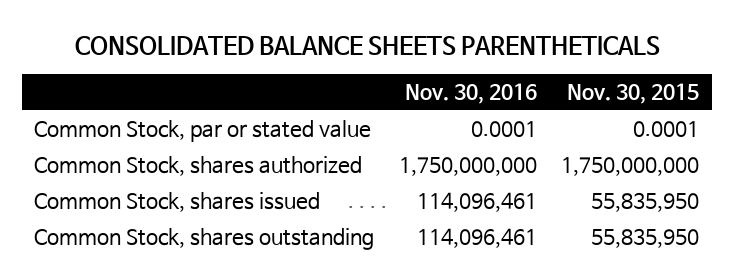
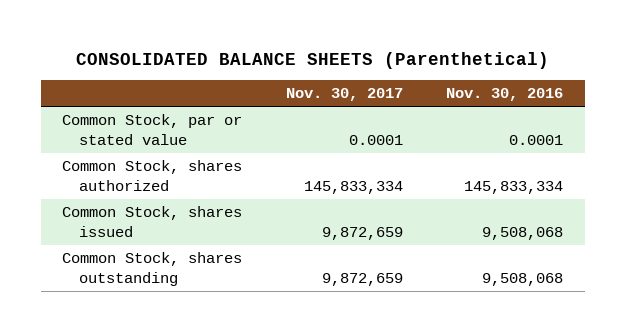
[74,35,660,55] CONSOLIDATED BALANCE SHEETS PARENTHETICALS -> [75,51,549,69] CONSOLIDATED BALANCE SHEETS (Parenthetical)
[567,83,700,105] Nov. 30, 2015 -> none
none -> [285,88,403,102] Nov. 30, 2017
[398,157,537,177] 1,750,000,000 -> [464,181,564,195] 145,833,334
[416,192,537,213] 114,096,461 -> [482,227,564,241] 9,508,068
[416,228,537,249] 114,096,461 -> [482,273,564,287] 9,508,068

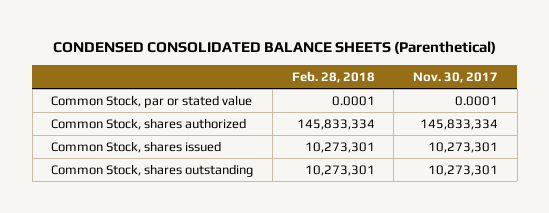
[75,51,549,69] CONSOLIDATED BALANCE SHEETS (Parenthetical) -> [52,41,496,55] CONDENSED CONSOLIDATED BALANCE SHEETS (Parenthetical)
[446,88,564,102] Nov. 30, 2016 -> none
none -> [291,70,375,83] Feb. 28, 2018
[321,227,403,241] 9,872,659 -> [427,141,498,153] 10,273,301
[321,273,403,287] 9,872,659 -> [427,164,498,176] 10,273,301

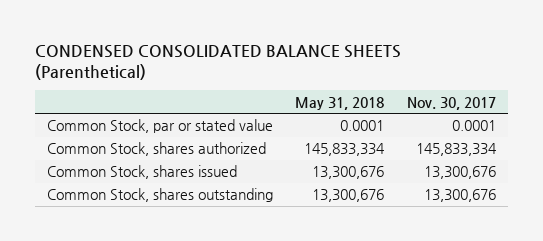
[291,70,375,83] Feb. 28, 2018 -> none
none -> [295,96,385,110] May 31, 2018
[427,141,498,153] 10,273,301 -> [424,166,497,180] 13,300,676
[427,164,498,176] 10,273,301 -> [424,189,497,203] 13,300,676

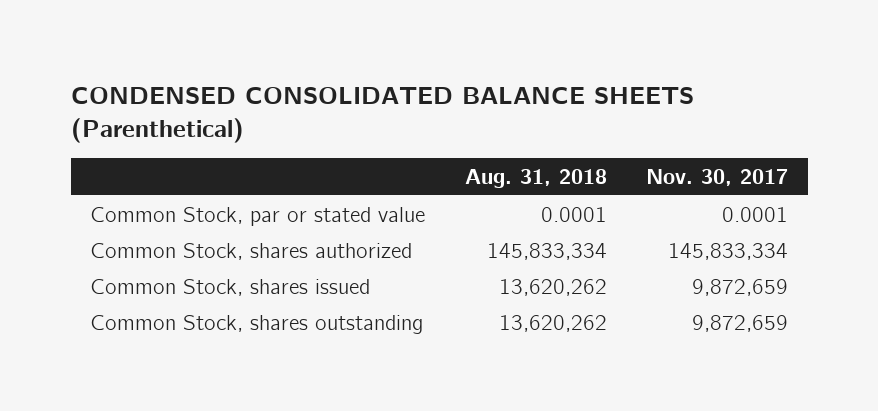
[295,96,385,110] May 31, 2018 -> none
none -> [464,168,607,188] Aug. 31, 2018
[424,166,497,180] 13,300,676 -> [691,278,788,296] 9,872,659
[424,189,497,203] 13,300,676 -> [691,314,788,332] 9,872,659

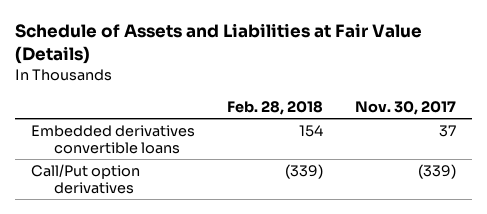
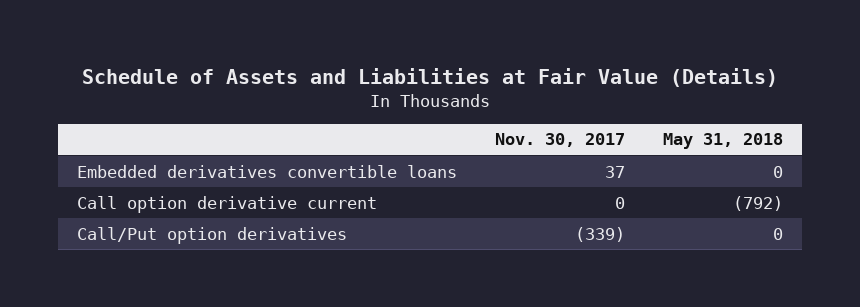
[226,100,323,115] Feb. 28, 2018 -> none
none -> [663,133,784,150] May 31, 2018
none -> [76,195,377,213] Call option derivative current

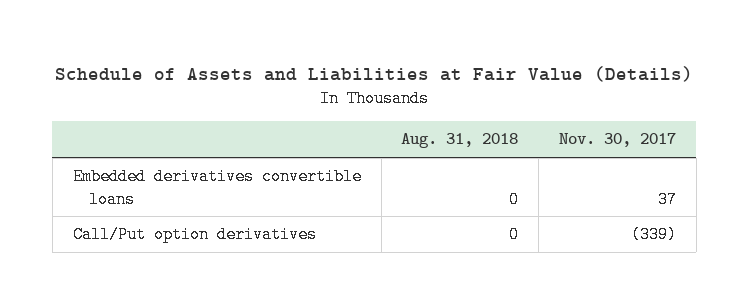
[663,133,784,150] May 31, 2018 -> none
none -> [401,133,519,149] Aug. 31, 2018
[76,195,377,213] Call option derivative current -> none

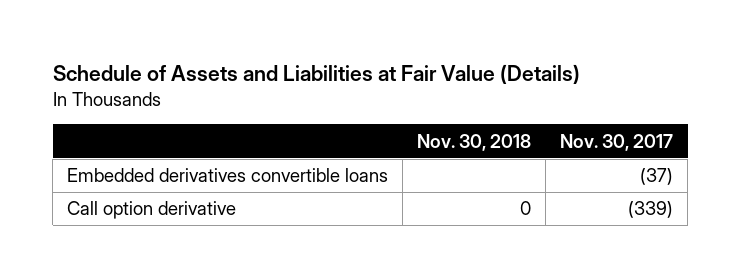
[401,133,519,149] Aug. 31, 2018 -> none
none -> [417,133,532,151] Nov. 30, 2018
[657,190,677,208] 37 -> [640,168,674,186] (37)
[72,226,317,244] Call/Put option derivatives -> [67,201,237,220] Call option derivative

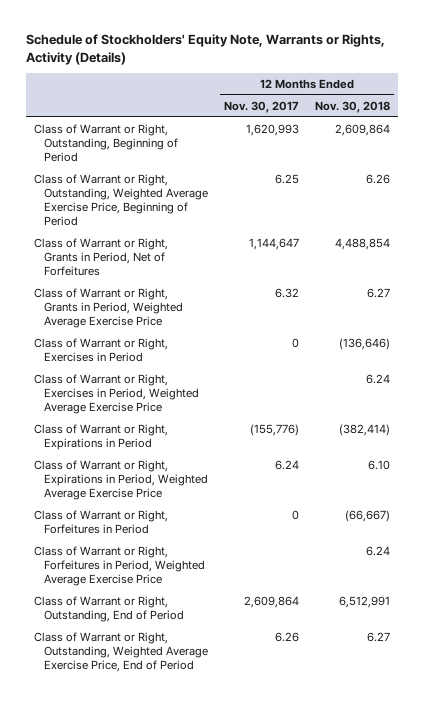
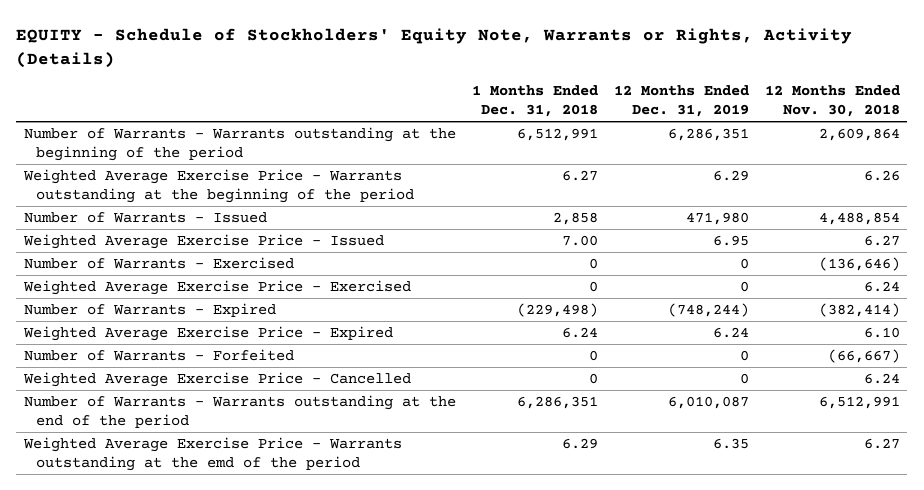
[26,33,386,65] Schedule of Stockholders' Equity Note, Warrants or Rights, Activity (Details) -> [16,28,853,69] EQUITY - Schedule of Stockholders' Equity Note, Warrants or Rights, Activity (Details)
[224,100,300,113] Nov. 30, 2017 -> none
none -> [472,85,599,118] 1 Months Ended Dec. 31, 2018
none -> [613,85,749,118] 12 Months Ended Dec. 31, 2019
[34,123,179,163] Class of Warrant or Right, Outstanding, Beginning of Period -> [24,126,457,161] Number of Warrants - Warrants outstanding at the beginning of the period
[34,173,209,227] Class of Warrant or Right, Outstanding, Weighted Average Exercise Price, Beginning of Period -> [23,168,414,203] Weighted Average Exercise Price - Warrants outstanding at the beginning of the period
[34,237,169,277] Class of Warrant or Right, Grants in Period, Net of Forfeitures -> [24,211,268,223] Number of Warrants - Issued
[34,287,184,329] Class of Warrant or Right, Grants in Period, Weighted Average Exercise Price -> [23,233,385,249] Weighted Average Exercise Price - Issued
[34,337,169,362] Class of Warrant or Right, Exercises in Period -> [24,256,295,269] Number of Warrants - Exercised
[34,373,200,415] Class of Warrant or Right, Exercises in Period, Weighted Average Exercise Price -> [23,279,412,295] Weighted Average Exercise Price - Exercised
[34,423,169,450] Class of Warrant or Right, Expirations in Period -> [24,302,277,317] Number of Warrants - Expired
[34,459,209,501] Class of Warrant or Right, Expirations in Period, Weighted Average Exercise Price -> [23,325,394,341] Weighted Average Exercise Price - Expired
[34,509,169,534] Class of Warrant or Right, Forfeitures in Period -> [24,348,295,361] Number of Warrants - Forfeited
[34,545,206,587] Class of Warrant or Right, Forfeitures in Period, Weighted Average Exercise Price -> [23,371,412,387] Weighted Average Exercise Price - Cancelled
[34,595,185,622] Class of Warrant or Right, Outstanding, End of Period -> [24,394,457,428] Number of Warrants - Warrants outstanding at the end of the period
[34,631,209,673] Class of Warrant or Right, Outstanding, Weighted Average Exercise Price, End of Period -> [23,436,403,471] Weighted Average Exercise Price - Warrants outstanding at the emd of the period

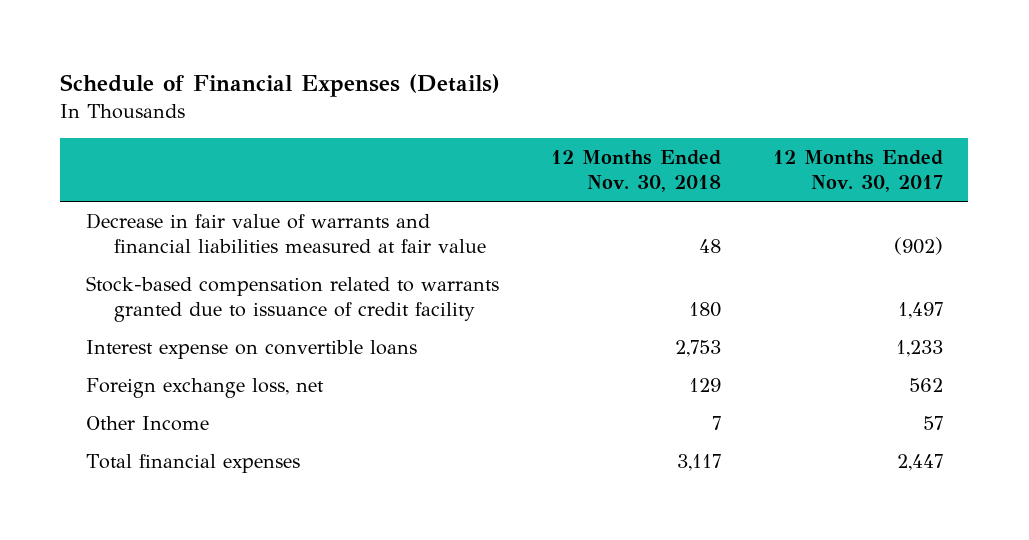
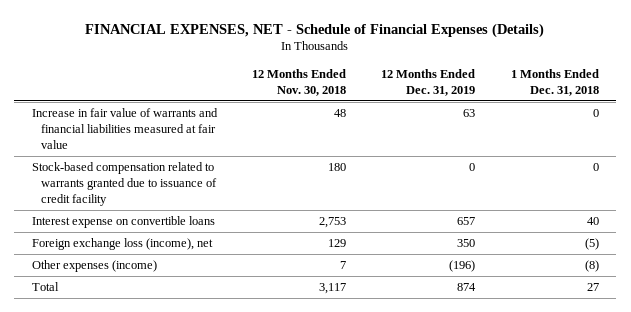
[60,74,501,98] Schedule of Financial Expenses (Details) -> [85,22,545,38] FINANCIAL EXPENSES, NET - Schedule of Financial Expenses (Details)
[772,150,943,192] 12 Months Ended Nov. 30, 2017 -> none
none -> [381,68,476,96] 12 Months Ended Dec. 31, 2019
none -> [510,68,599,96] 1 Months Ended Dec. 31, 2018
[86,213,487,253] Decrease in fair value of warrants and financial liabilities measured at fair value -> [31,108,218,149] Increase in fair value of warrants and financial liabilities measured at fair value
[86,378,325,399] Foreign exchange loss, net -> [31,238,213,251] Foreign exchange loss (income), net
[86,416,210,432] Other Income -> [31,260,157,273] Other expenses (income)
[86,454,301,474] Total financial expenses -> [31,282,59,292] Total

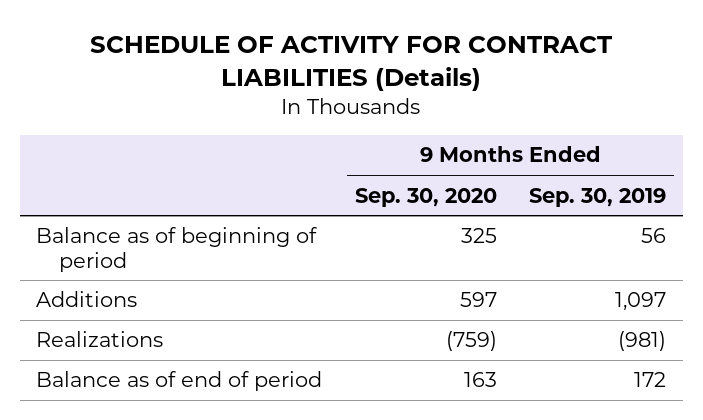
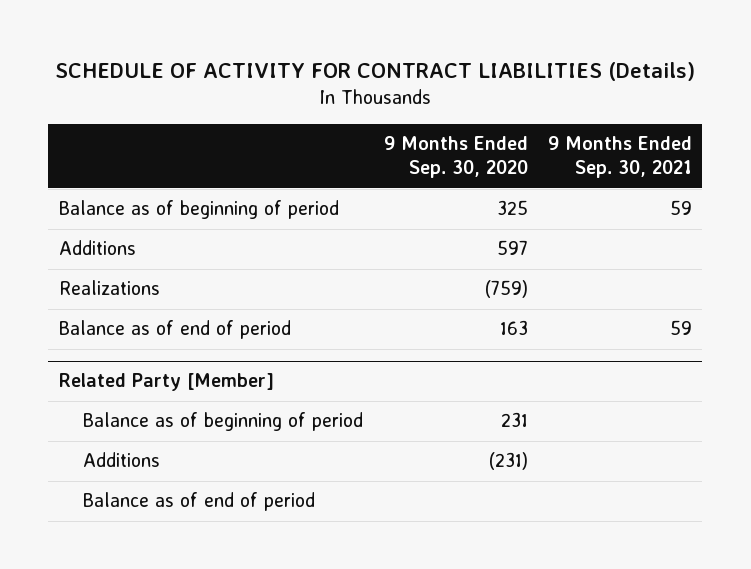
[529,187,667,207] Sep. 30, 2019 -> none
none -> [548,136,693,179] 9 Months Ended Sep. 30, 2021
none -> [58,373,274,392] Related Party [Member]
none -> [83,412,364,432] Balance as of beginning of period
none -> [83,452,161,468] Additions
none -> [83,492,316,512] Balance as of end of period

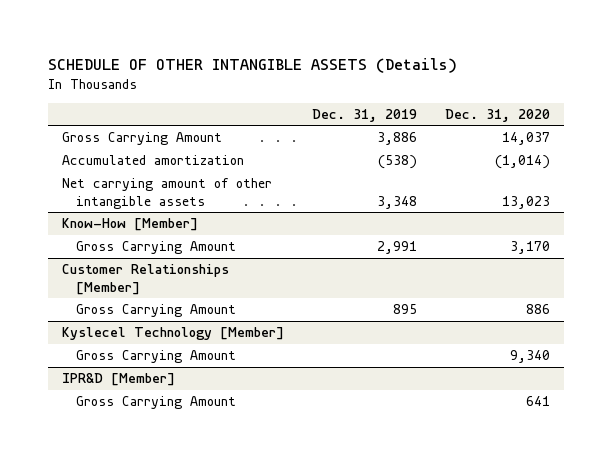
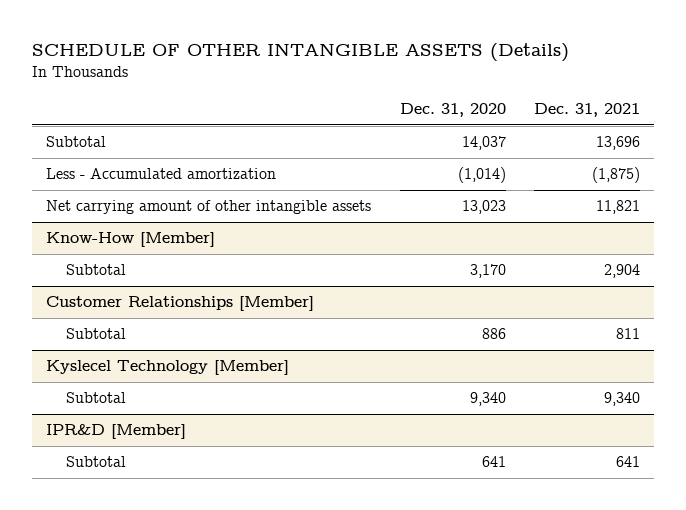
[311,108,417,122] Dec. 31, 2019 -> none
none -> [534,102,641,117] Dec. 31, 2021
[61,132,222,146] Gross Carrying Amount -> [46,136,107,148] Subtotal
[61,155,244,166] Accumulated amortization -> [46,168,277,180] Less - Accumulated amortization
[76,241,237,255] Gross Carrying Amount -> [65,264,126,276] Subtotal
[76,304,237,318] Gross Carrying Amount -> [65,328,126,340] Subtotal
[76,350,237,364] Gross Carrying Amount -> [65,392,126,404] Subtotal
[76,396,237,410] Gross Carrying Amount -> [65,456,126,468] Subtotal

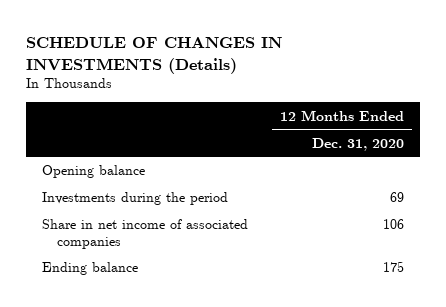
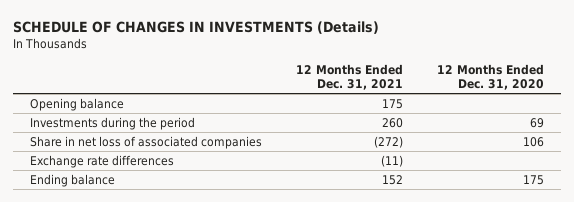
none -> [296,64,404,91] 12 Months Ended Dec. 31, 2021
[42,219,249,249] Share in net income of associated companies -> [30,135,263,149] Share in net loss of associated companies
none -> [30,154,175,168] Exchange rate differences

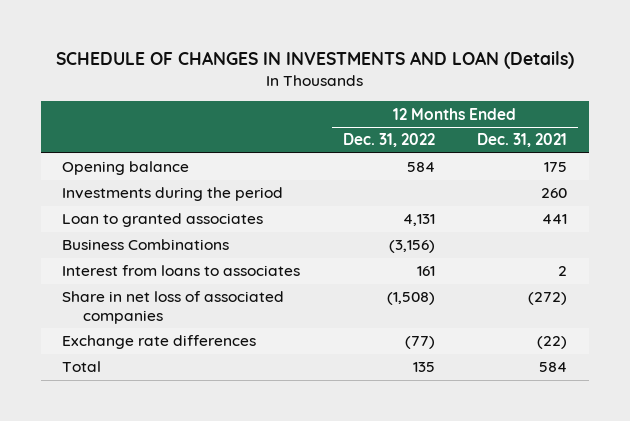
[13,20,380,34] SCHEDULE OF CHANGES IN INVESTMENTS (Details) -> [55,51,574,70] SCHEDULE OF CHANGES IN INVESTMENTS AND LOAN (Details)
[436,64,544,91] 12 Months Ended Dec. 31, 2020 -> none
none -> [342,133,435,148] Dec. 31, 2022
none -> [62,213,264,228] Loan to granted associates
none -> [62,239,230,251] Business Combinations
none -> [62,265,301,277] Interest from loans to associates
[30,173,116,187] Ending balance -> none
[381,154,404,167] (11) -> [537,336,568,350] (22)
none -> [62,361,102,373] Total

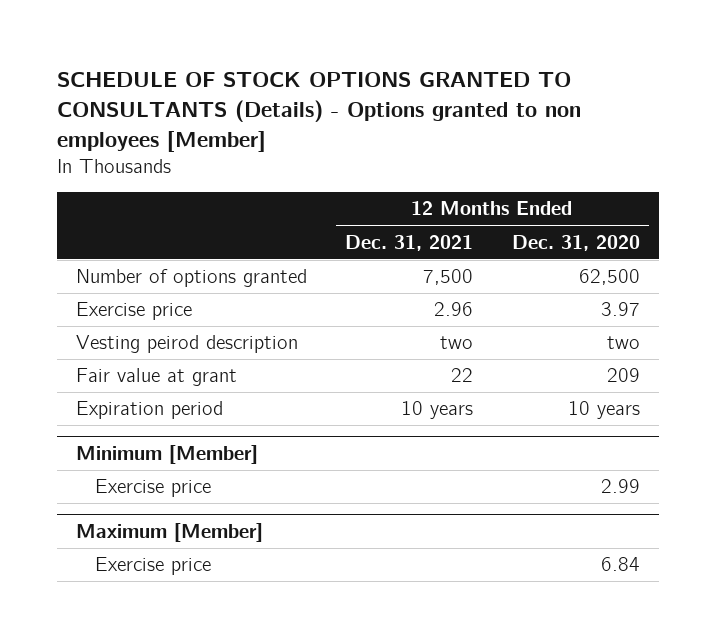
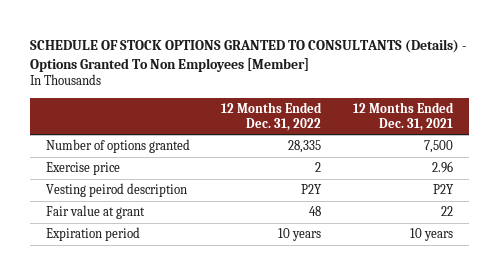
[56,71,581,152] SCHEDULE OF STOCK OPTIONS GRANTED TO CONSULTANTS (Details) - Options granted to non employees [Member] -> [30,38,467,72] SCHEDULE OF STOCK OPTIONS GRANTED TO CONSULTANTS (Details) - Options Granted To Non Employees [Member]
[511,234,640,251] Dec. 31, 2020 -> none
none -> [221,101,323,131] 12 Months Ended Dec. 31, 2022
[440,336,474,350] two -> [432,184,454,195] P2Y
[76,444,259,464] Minimum [Member] -> none
[95,479,212,498] Exercise price -> none
[76,522,264,542] Maximum [Member] -> none
[95,557,212,576] Exercise price -> none

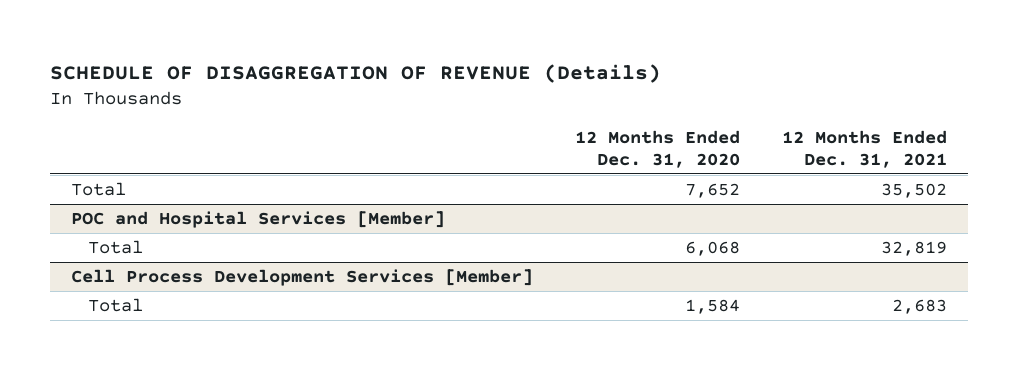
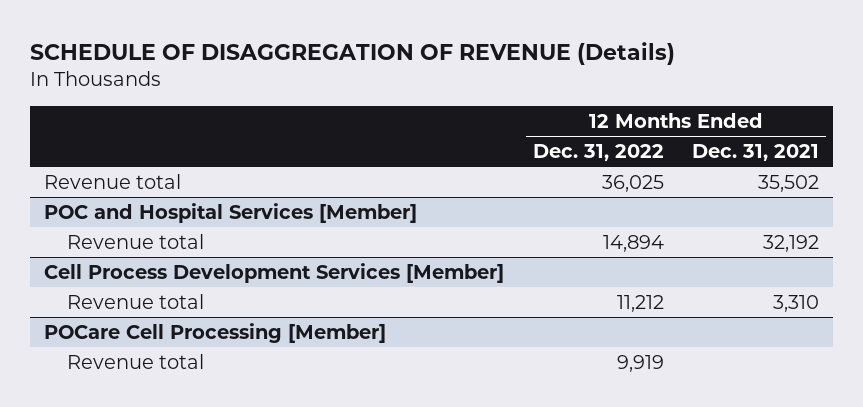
[574,129,740,169] 12 Months Ended Dec. 31, 2020 -> none
none -> [532,143,664,161] Dec. 31, 2022
[70,181,126,196] Total -> [44,173,182,189] Revenue total
[88,239,144,254] Total -> [66,233,204,249] Revenue total
[880,240,947,256] 32,819 -> [762,234,819,252] 32,192
[88,297,144,312] Total -> [66,293,204,309] Revenue total
[891,298,947,314] 2,683 -> [772,294,819,312] 3,310
none -> [44,322,387,343] POCare Cell Processing [Member]
none -> [66,353,204,369] Revenue total

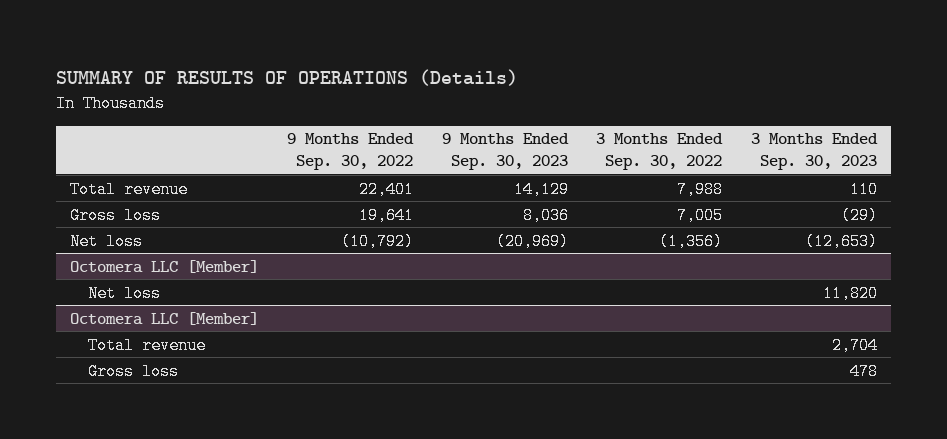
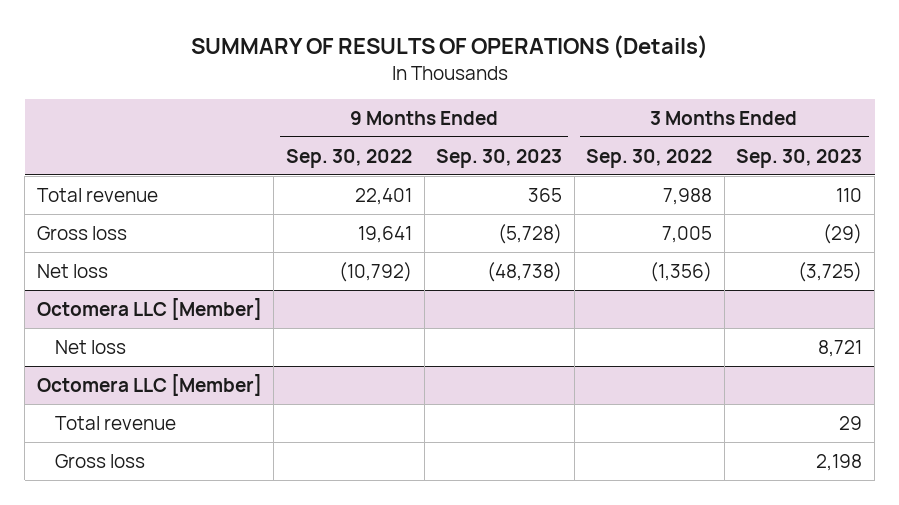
[513,180,569,198] 14,129 -> [528,187,563,202] 365
[522,206,569,224] 8,036 -> [498,223,563,244] (5,728)
[495,232,569,250] (20,969) -> [487,261,563,282] (48,738)
[804,232,878,250] (12,653) -> [798,261,863,282] (3,725)
[822,284,878,302] 11,820 -> [818,339,863,357] 8,721
[831,336,878,354] 2,704 -> [839,415,863,430] 29
[849,362,878,380] 478 -> [816,453,863,471] 2,198

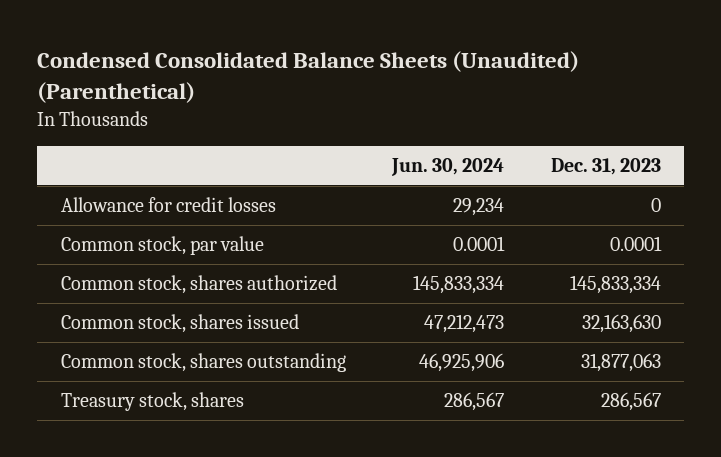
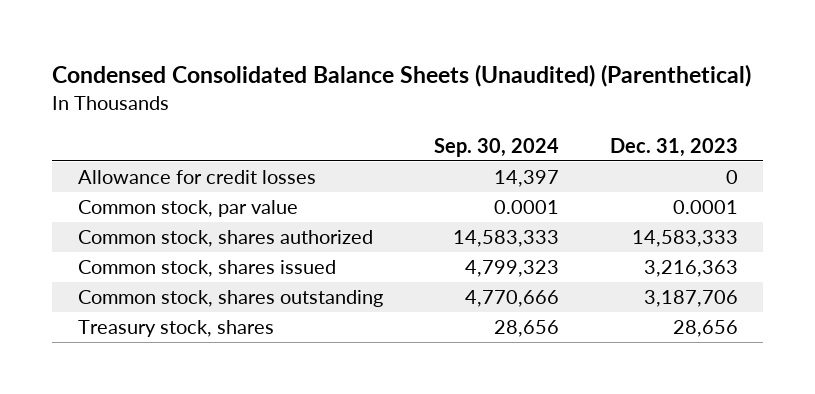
[391,158,505,177] Jun. 30, 2024 -> none
none -> [433,137,559,157] Sep. 30, 2024
[569,275,661,295] 145,833,334 -> [631,230,738,248] 14,583,333
[581,314,661,334] 32,163,630 -> [643,260,738,278] 3,216,363
[580,353,661,373] 31,877,063 -> [643,290,738,308] 3,187,706
[600,392,661,412] 286,567 -> [672,320,738,338] 28,656

